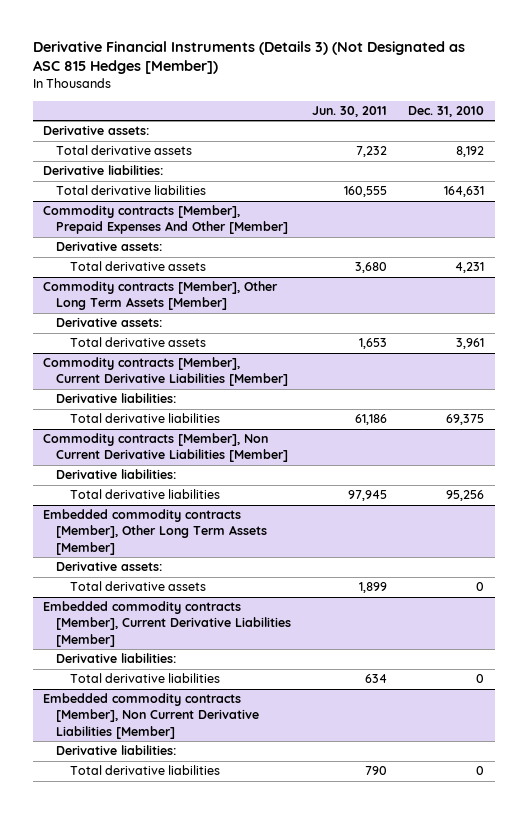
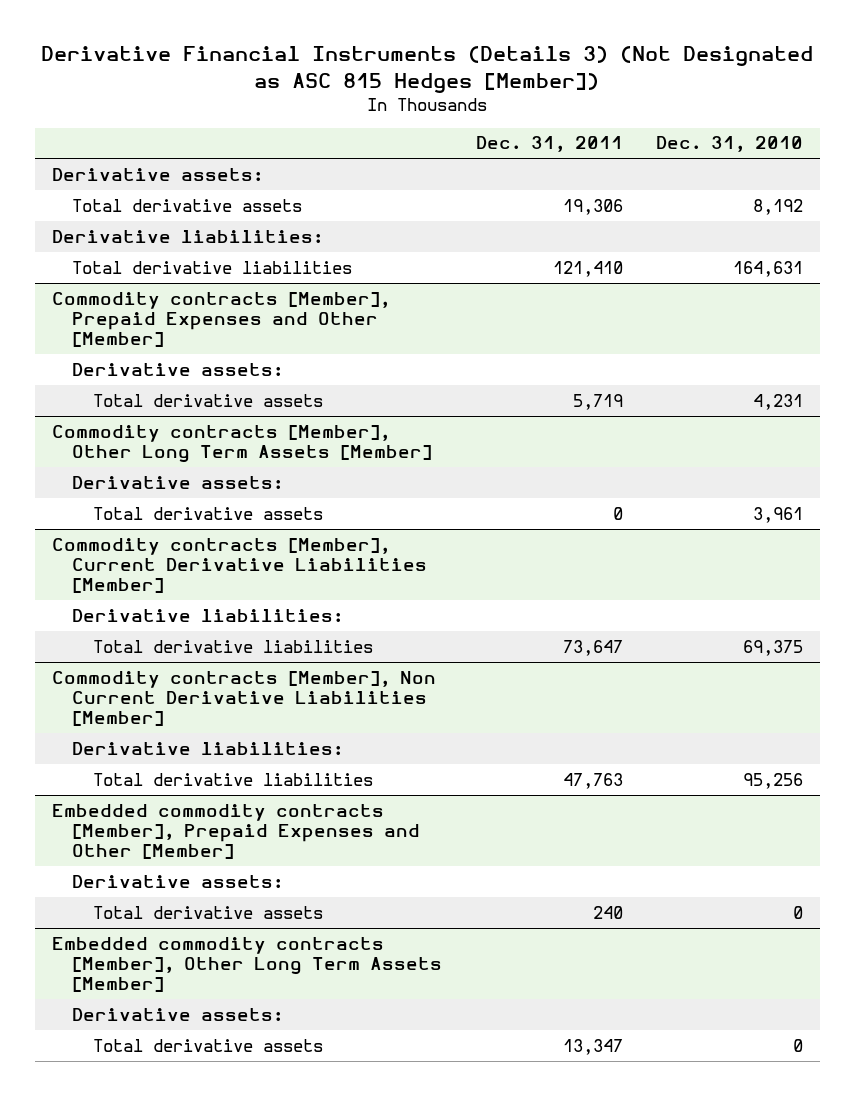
[312,106,388,118] Jun. 30, 2011 -> none
none -> [475,136,623,153] Dec. 31, 2011
[42,205,289,235] Commodity contracts [Member], Prepaid Expenses And Other [Member] -> [51,291,390,347] Commodity contracts [Member], Prepaid Expenses and Other [Member]
none -> [51,803,421,859] Embedded commodity contracts [Member], Prepaid Expenses and Other [Member]
none -> [72,874,284,888] Derivative assets:
none -> [92,905,323,919] Total derivative assets
[42,601,292,647] Embedded commodity contracts [Member], Current Derivative Liabilities [Member] -> none
[56,653,177,664] Derivative liabilities: -> none
[69,673,220,684] Total derivative liabilities -> none
[42,693,260,739] Embedded commodity contracts [Member], Non Current Derivative Liabilities [Member] -> none
[56,745,177,756] Derivative liabilities: -> none
[69,765,220,776] Total derivative liabilities -> none

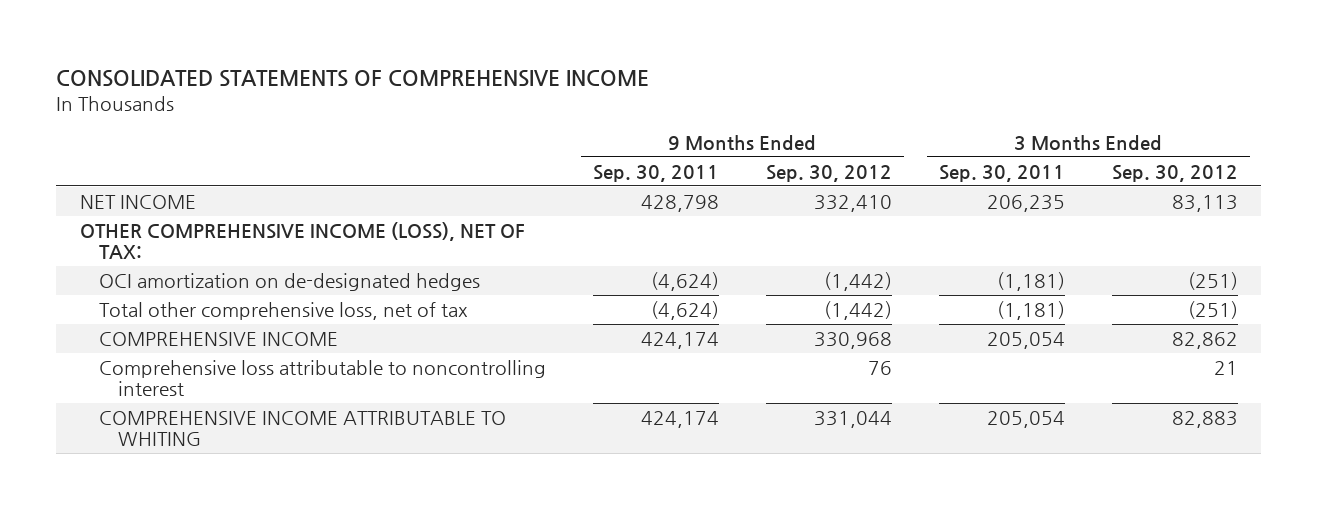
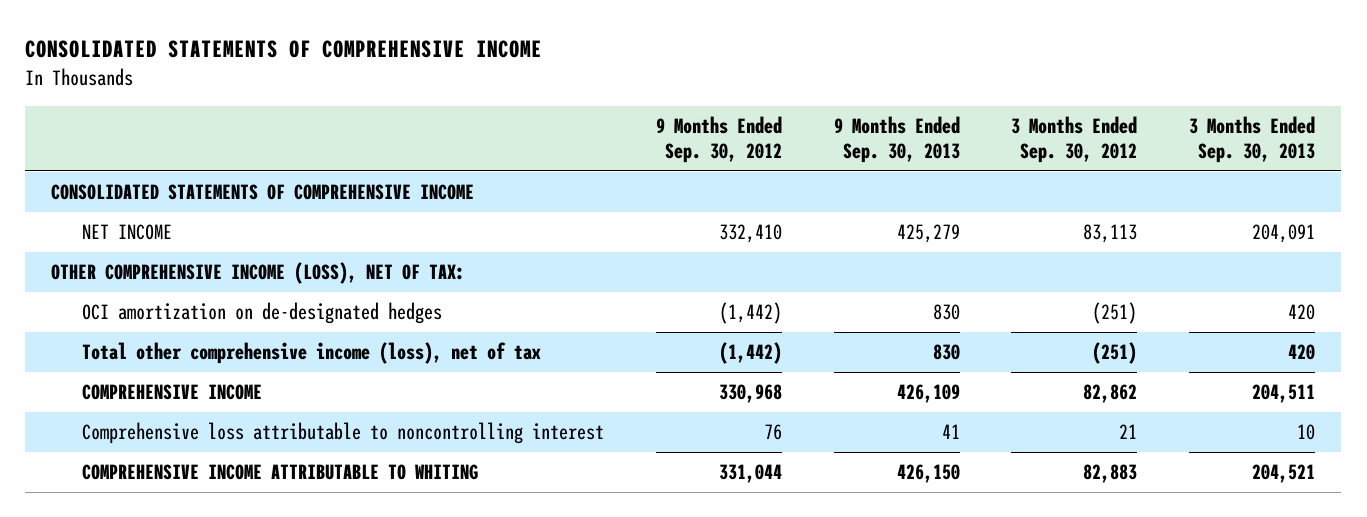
[592,164,719,182] Sep. 30, 2011 -> none
[938,164,1065,182] Sep. 30, 2011 -> none
none -> [833,116,960,164] 9 Months Ended Sep. 30, 2013
none -> [1189,116,1316,164] 3 Months Ended Sep. 30, 2013
none -> [51,184,475,201] CONSOLIDATED STATEMENTS OF COMPREHENSIVE INCOME
[98,301,468,320] Total other comprehensive loss, net of tax -> [82,342,542,365] Total other comprehensive income (loss), net of tax

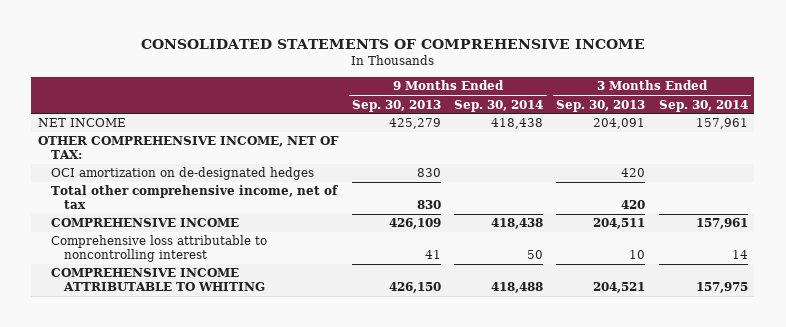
[655,116,782,164] 9 Months Ended Sep. 30, 2012 -> none
[1011,116,1138,164] 3 Months Ended Sep. 30, 2012 -> none
none -> [454,99,544,112] Sep. 30, 2014
none -> [658,99,748,112] Sep. 30, 2014
[51,184,475,201] CONSOLIDATED STATEMENTS OF COMPREHENSIVE INCOME -> none
[51,262,466,285] OTHER COMPREHENSIVE INCOME (LOSS), NET OF TAX: -> [37,136,339,160] OTHER COMPREHENSIVE INCOME, NET OF TAX:
[82,342,542,365] Total other comprehensive income (loss), net of tax -> [50,185,338,210] Total other comprehensive income, net of tax

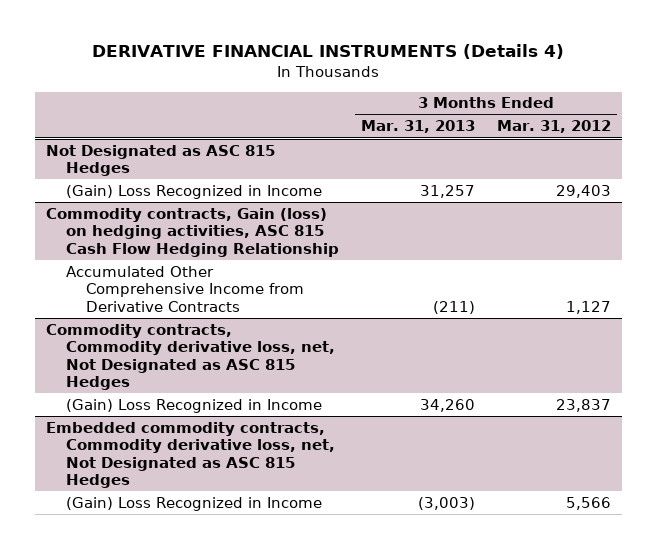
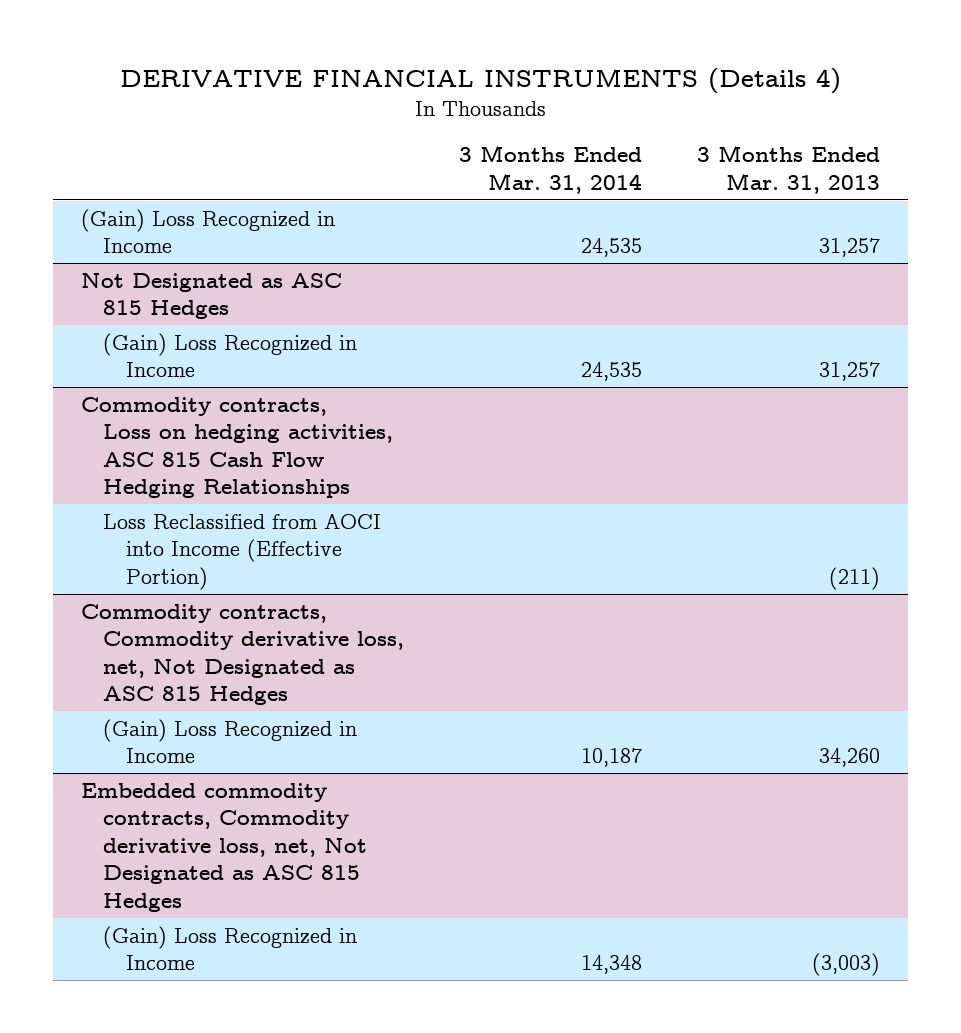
[497,120,612,134] Mar. 31, 2012 -> none
none -> [459,145,643,194] 3 Months Ended Mar. 31, 2014
none -> [80,208,335,254] (Gain) Loss Recognized in Income
[45,207,339,257] Commodity contracts, Gain (loss) on hedging activities, ASC 815 Cash Flow Hedging Relationship -> [80,396,394,499] Commodity contracts, Loss on hedging activities, ASC 815 Cash Flow Hedging Relationships
[65,265,304,312] Accumulated Other Comprehensive Income from Derivative Contracts -> [103,513,382,590] Loss Reclassified from AOCI into Income (Effective Portion)

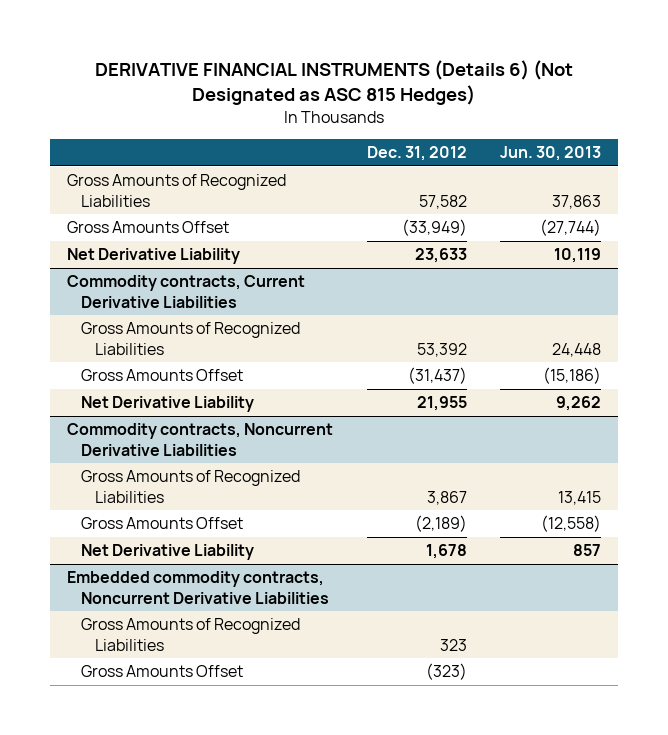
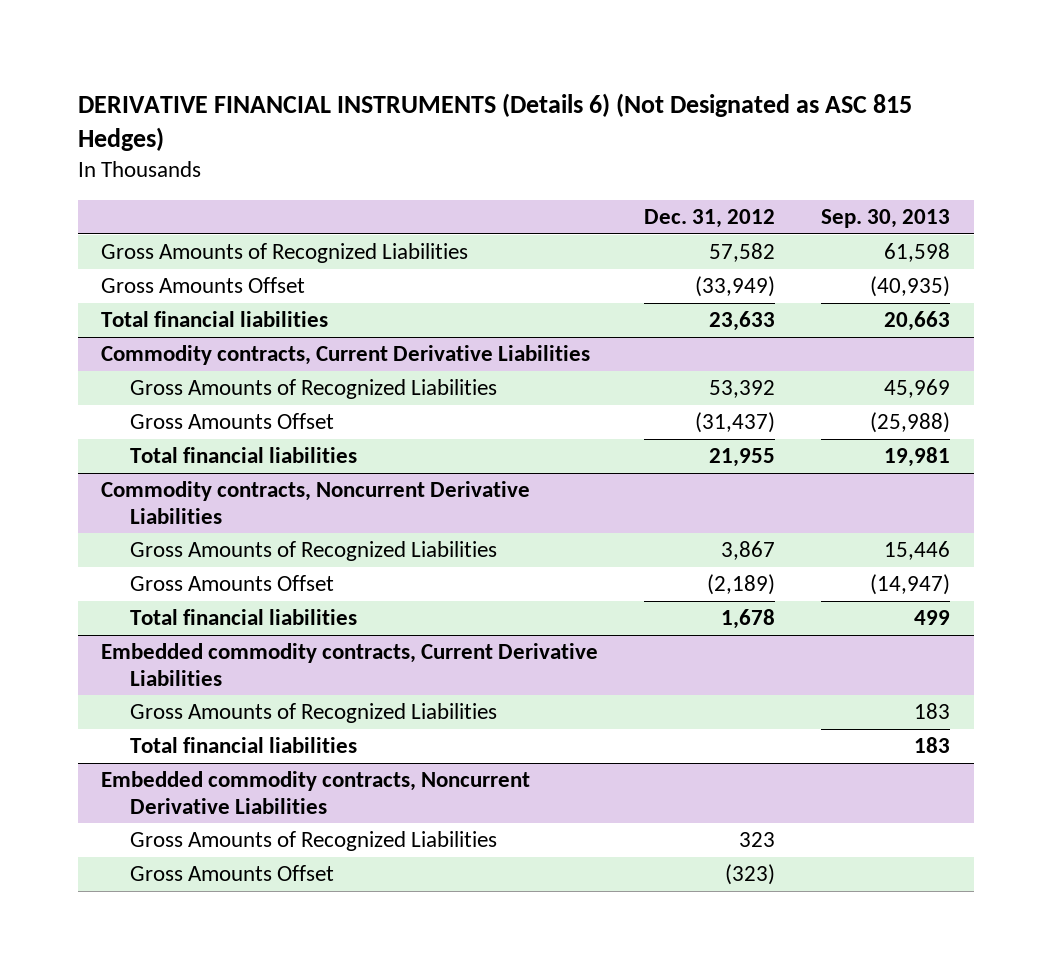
[500,146,602,162] Jun. 30, 2013 -> none
none -> [821,209,951,229] Sep. 30, 2013
[67,248,241,265] Net Derivative Liability -> [101,311,329,328] Total financial liabilities
[81,396,255,413] Net Derivative Liability -> [129,447,357,464] Total financial liabilities
[81,544,255,561] Net Derivative Liability -> [129,609,357,626] Total financial liabilities
none -> [101,643,599,686] Embedded commodity contracts, Current Derivative Liabilities
none -> [129,703,497,724] Gross Amounts of Recognized Liabilities
none -> [129,737,357,754] Total financial liabilities

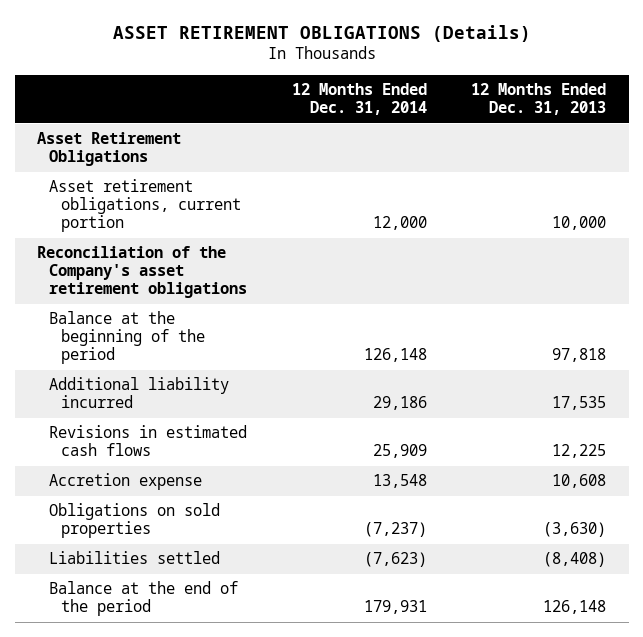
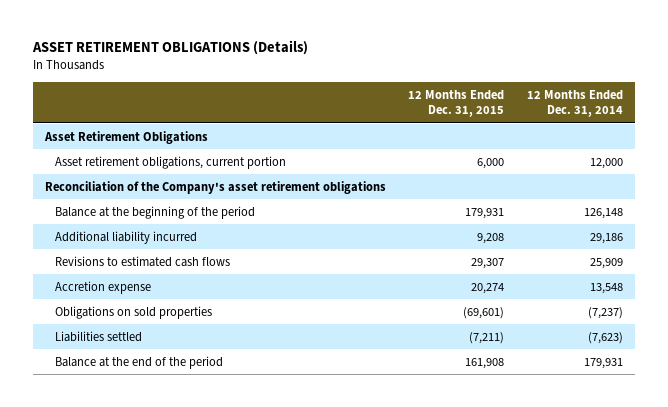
[471,83,607,116] 12 Months Ended Dec. 31, 2013 -> none
none -> [408,89,505,118] 12 Months Ended Dec. 31, 2015
[49,425,248,457] Revisions in estimated cash flows -> [54,255,230,267] Revisions to estimated cash flows

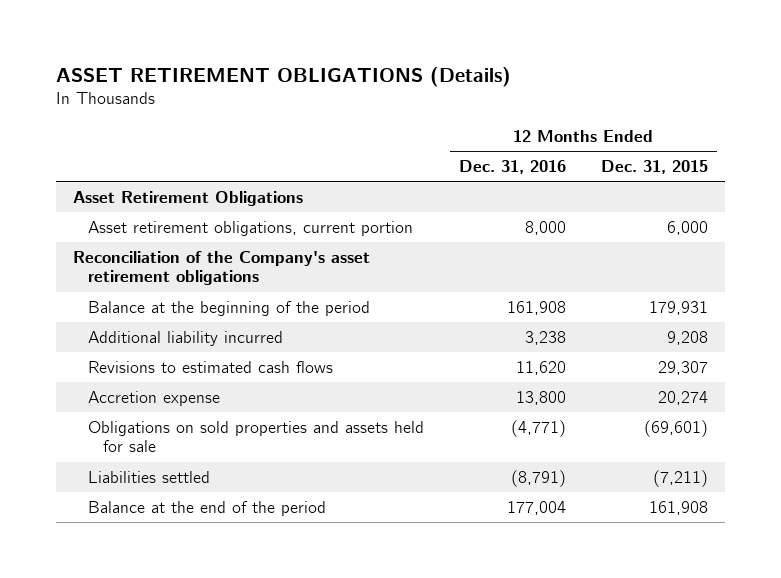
[527,89,624,118] 12 Months Ended Dec. 31, 2014 -> none
none -> [458,160,566,175] Dec. 31, 2016
[54,305,212,319] Obligations on sold properties -> [88,420,425,453] Obligations on sold properties and assets held for sale

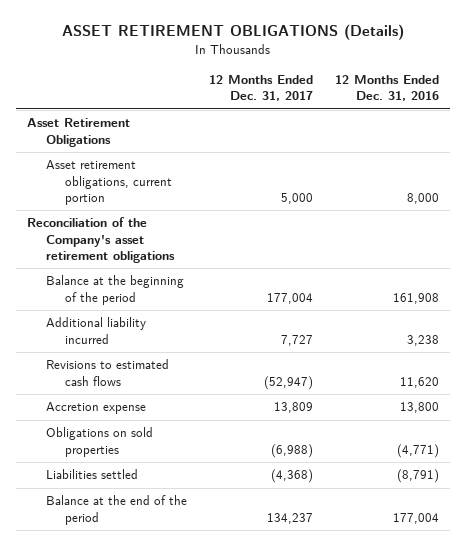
[600,160,708,175] Dec. 31, 2015 -> none
none -> [208,74,313,102] 12 Months Ended Dec. 31, 2017
[88,420,425,453] Obligations on sold properties and assets held for sale -> [46,427,154,457] Obligations on sold properties

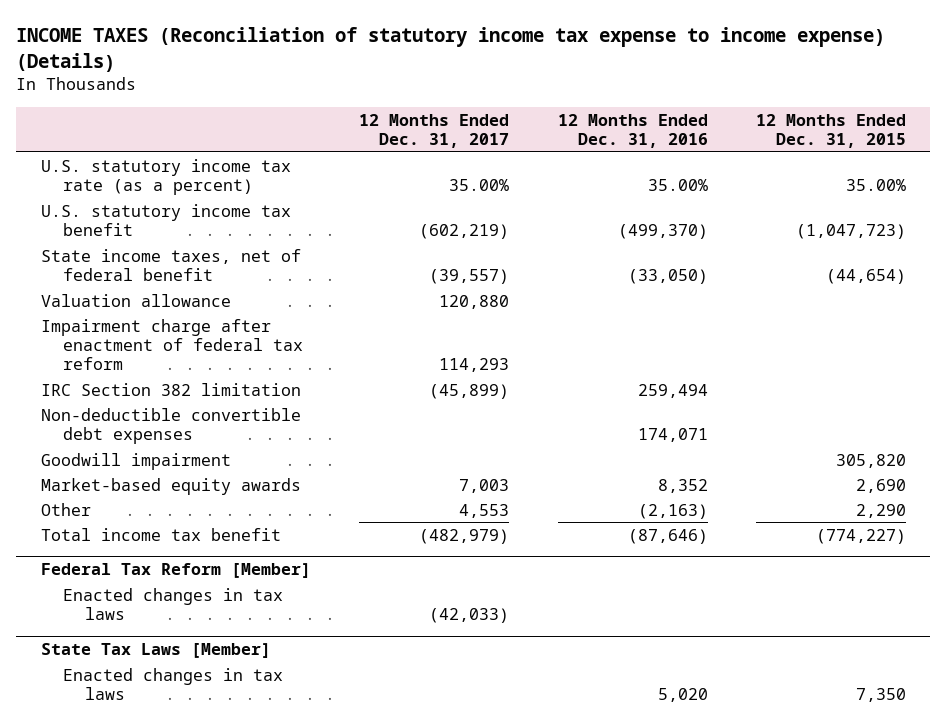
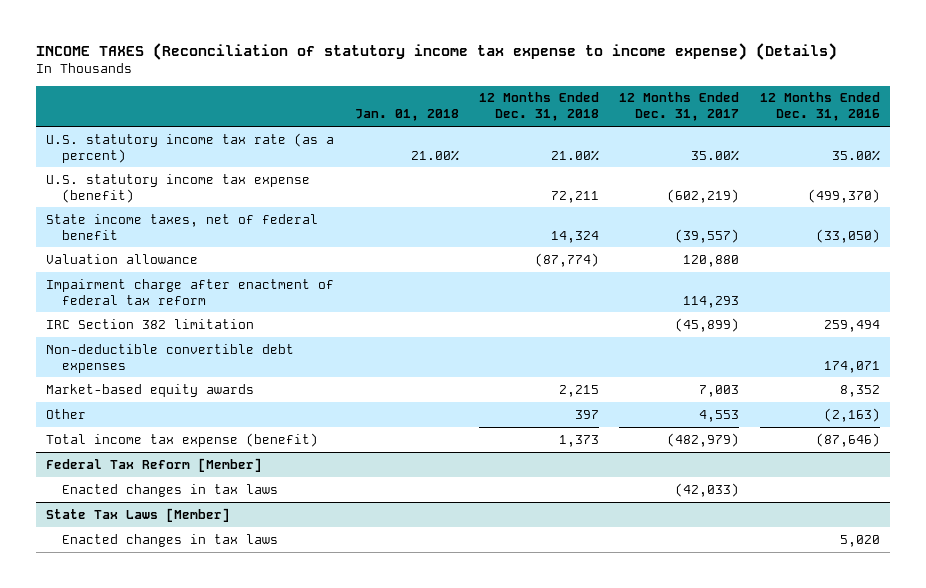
[755,113,906,149] 12 Months Ended Dec. 31, 2015 -> none
none -> [354,109,459,122] Jan. 01, 2018
none -> [478,92,599,122] 12 Months Ended Dec. 31, 2018
[40,203,291,237] U.S. statutory income tax benefit -> [46,173,311,203] U.S. statutory income tax expense (benefit)
[40,452,231,470] Goodwill impairment -> none
[40,527,281,541] Total income tax benefit -> [46,432,319,447] Total income tax expense (benefit)

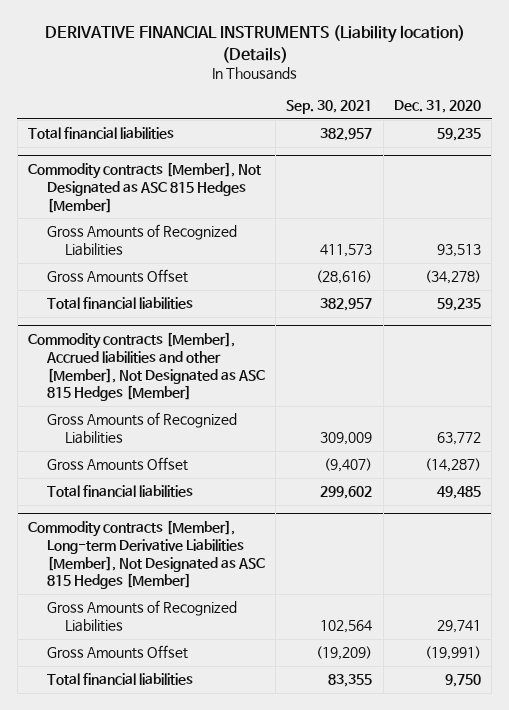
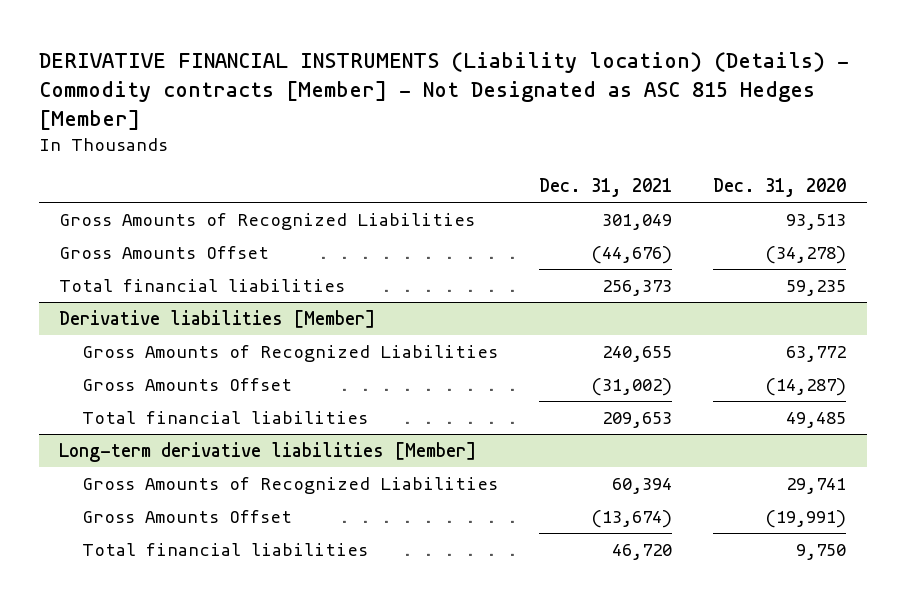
[44,25,465,63] DERIVATIVE FINANCIAL INSTRUMENTS (Liability location) (Details) -> [38,51,849,130] DERIVATIVE FINANCIAL INSTRUMENTS (Liability location) (Details) - Commodity contracts [Member] - Not Designated as ASC 815 Hedges [Member]
[286,100,373,115] Sep. 30, 2021 -> none
none -> [538,178,672,198] Dec. 31, 2021
[27,127,174,140] Total financial liabilities -> none
[27,162,261,213] Commodity contracts [Member], Not Designated as ASC 815 Hedges [Member] -> none
[27,332,265,402] Commodity contracts [Member], Accrued liabilities and other [Member], Not Designated as ASC 815 Hedges [Member] -> none
none -> [59,309,376,328] Derivative liabilities [Member]
[27,520,265,590] Commodity contracts [Member], Long-term Derivative Liabilities [Member], Not Designated as ASC 815 Hedges [Member] -> none
none -> [59,441,477,462] Long-term derivative liabilities [Member]

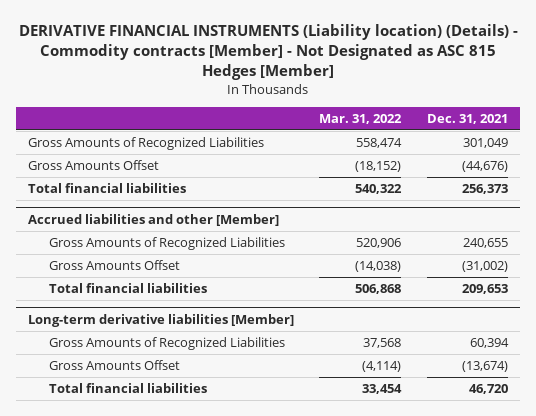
[712,178,846,198] Dec. 31, 2020 -> none
none -> [319,113,403,124] Mar. 31, 2022
[59,309,376,328] Derivative liabilities [Member] -> [28,213,280,226] Accrued liabilities and other [Member]

